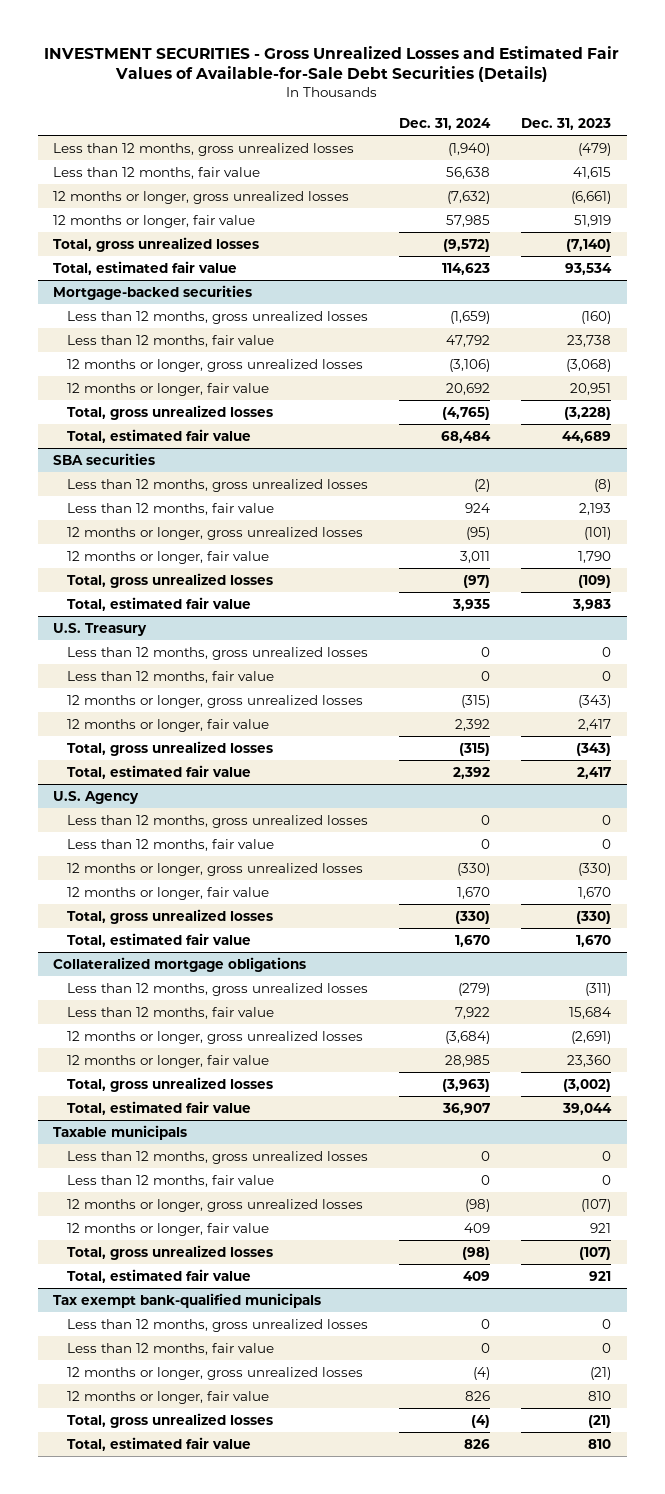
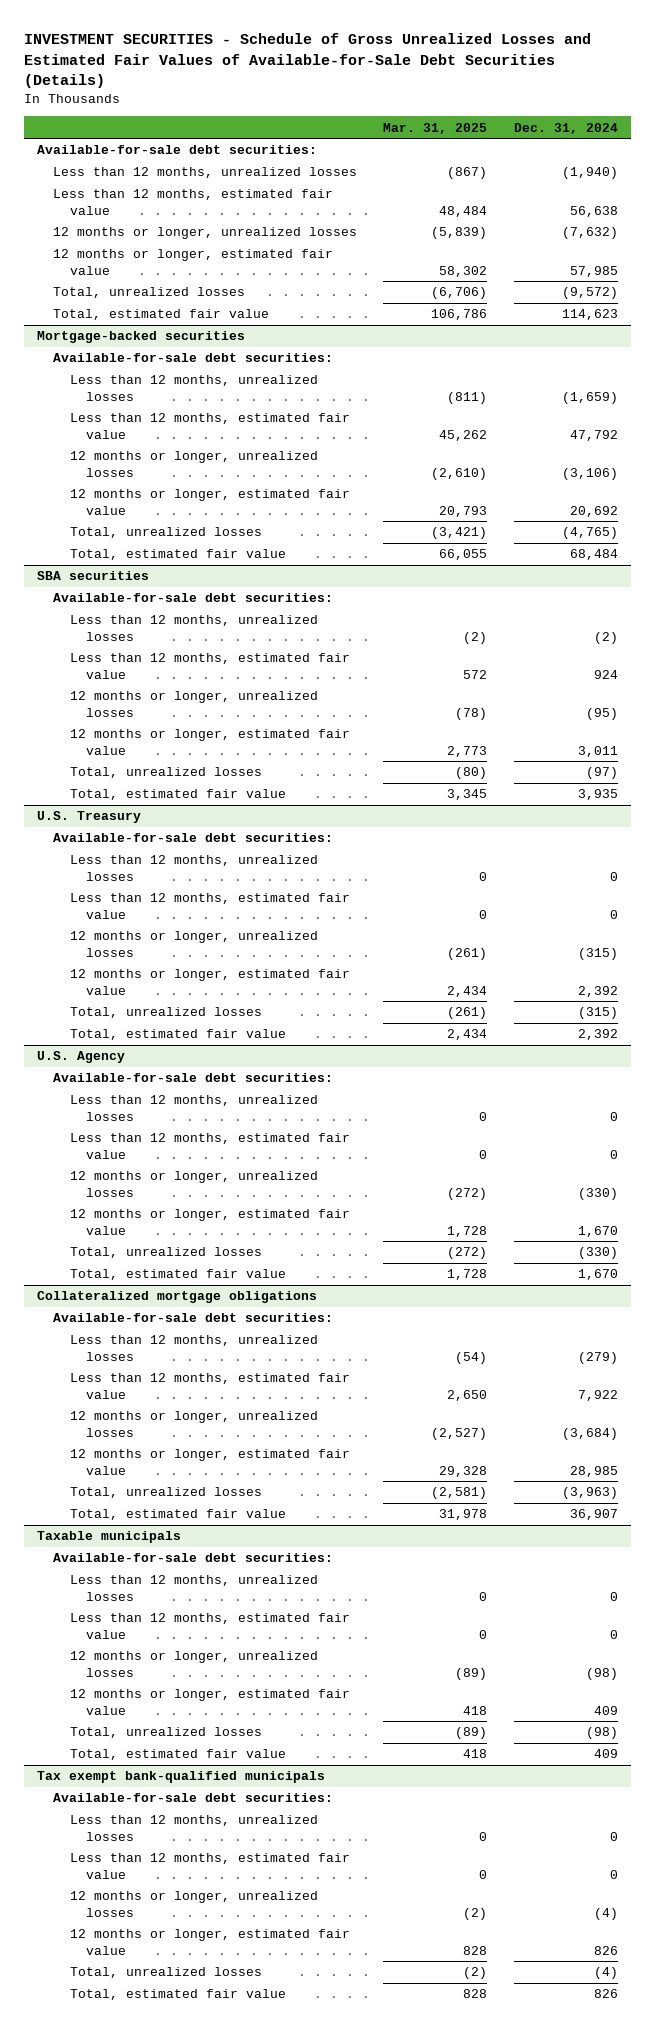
[44,45,620,83] INVESTMENT SECURITIES - Gross Unrealized Losses and Estimated Fair Values of Available-for-Sale Debt Securities (Details) -> [23,33,591,89] INVESTMENT SECURITIES - Schedule of Gross Unrealized Losses and Estimated Fair Values of Available-for-Sale Debt Securities (Details)
[521,117,612,130] Dec. 31, 2023 -> none
none -> [383,122,488,134] Mar. 31, 2025
none -> [36,145,317,155] Available-for-sale debt securities:
[53,142,355,156] Less than 12 months, gross unrealized losses -> [53,167,358,179] Less than 12 months, unrealized losses
[53,166,261,179] Less than 12 months, fair value -> [53,189,334,215] Less than 12 months, estimated fair value
[53,190,350,204] 12 months or longer, gross unrealized losses -> [53,227,358,240] 12 months or longer, unrealized losses
[53,214,256,228] 12 months or longer, fair value -> [53,249,334,275] 12 months or longer, estimated fair value
[53,236,260,252] Total, gross unrealized losses -> [53,287,246,299] Total, unrealized losses
none -> [53,353,334,363] Available-for-sale debt securities:
[66,310,368,324] Less than 12 months, gross unrealized losses -> [69,375,318,401] Less than 12 months, unrealized losses
[66,334,274,347] Less than 12 months, fair value -> [69,413,350,439] Less than 12 months, estimated fair value
[66,358,363,372] 12 months or longer, gross unrealized losses -> [69,451,318,477] 12 months or longer, unrealized losses
[66,382,269,396] 12 months or longer, fair value -> [69,489,350,515] 12 months or longer, estimated fair value
[66,404,273,420] Total, gross unrealized losses -> [69,527,262,539] Total, unrealized losses
none -> [53,593,334,603] Available-for-sale debt securities:
[66,478,368,492] Less than 12 months, gross unrealized losses -> [69,615,318,641] Less than 12 months, unrealized losses
[66,502,274,515] Less than 12 months, fair value -> [69,653,350,679] Less than 12 months, estimated fair value
[66,526,363,540] 12 months or longer, gross unrealized losses -> [69,691,318,717] 12 months or longer, unrealized losses
[66,550,269,564] 12 months or longer, fair value -> [69,729,350,755] 12 months or longer, estimated fair value
[66,572,273,588] Total, gross unrealized losses -> [69,767,262,779] Total, unrealized losses
none -> [53,833,334,843] Available-for-sale debt securities:
[66,646,368,660] Less than 12 months, gross unrealized losses -> [69,855,318,881] Less than 12 months, unrealized losses
[66,670,274,683] Less than 12 months, fair value -> [69,893,350,919] Less than 12 months, estimated fair value
[66,694,363,708] 12 months or longer, gross unrealized losses -> [69,931,318,957] 12 months or longer, unrealized losses
[66,718,269,732] 12 months or longer, fair value -> [69,969,350,995] 12 months or longer, estimated fair value
[66,740,273,756] Total, gross unrealized losses -> [69,1007,262,1019] Total, unrealized losses
none -> [53,1073,334,1083] Available-for-sale debt securities:
[66,814,368,828] Less than 12 months, gross unrealized losses -> [69,1095,318,1121] Less than 12 months, unrealized losses
[66,838,274,851] Less than 12 months, fair value -> [69,1133,350,1159] Less than 12 months, estimated fair value
[66,862,363,876] 12 months or longer, gross unrealized losses -> [69,1171,318,1197] 12 months or longer, unrealized losses
[66,886,269,900] 12 months or longer, fair value -> [69,1209,350,1235] 12 months or longer, estimated fair value
[66,908,273,924] Total, gross unrealized losses -> [69,1247,262,1259] Total, unrealized losses
none -> [53,1313,334,1323] Available-for-sale debt securities:
[66,982,368,996] Less than 12 months, gross unrealized losses -> [69,1335,318,1361] Less than 12 months, unrealized losses
[66,1006,274,1019] Less than 12 months, fair value -> [69,1373,350,1399] Less than 12 months, estimated fair value
[66,1030,363,1044] 12 months or longer, gross unrealized losses -> [69,1411,318,1437] 12 months or longer, unrealized losses
[66,1054,269,1068] 12 months or longer, fair value -> [69,1449,350,1475] 12 months or longer, estimated fair value
[66,1076,273,1092] Total, gross unrealized losses -> [69,1487,262,1499] Total, unrealized losses
none -> [53,1553,334,1563] Available-for-sale debt securities:
[66,1150,368,1164] Less than 12 months, gross unrealized losses -> [69,1575,318,1601] Less than 12 months, unrealized losses
[66,1174,274,1187] Less than 12 months, fair value -> [69,1613,350,1639] Less than 12 months, estimated fair value
[66,1198,363,1212] 12 months or longer, gross unrealized losses -> [69,1651,318,1677] 12 months or longer, unrealized losses
[66,1222,269,1236] 12 months or longer, fair value -> [69,1689,350,1715] 12 months or longer, estimated fair value
[66,1244,273,1260] Total, gross unrealized losses -> [69,1727,262,1739] Total, unrealized losses
none -> [53,1793,334,1803] Available-for-sale debt securities:
[66,1318,368,1332] Less than 12 months, gross unrealized losses -> [69,1815,318,1841] Less than 12 months, unrealized losses
[66,1342,274,1355] Less than 12 months, fair value -> [69,1853,350,1879] Less than 12 months, estimated fair value
[66,1366,363,1380] 12 months or longer, gross unrealized losses -> [69,1891,318,1917] 12 months or longer, unrealized losses
[66,1390,269,1404] 12 months or longer, fair value -> [69,1929,350,1955] 12 months or longer, estimated fair value
[66,1412,273,1428] Total, gross unrealized losses -> [69,1967,262,1979] Total, unrealized losses

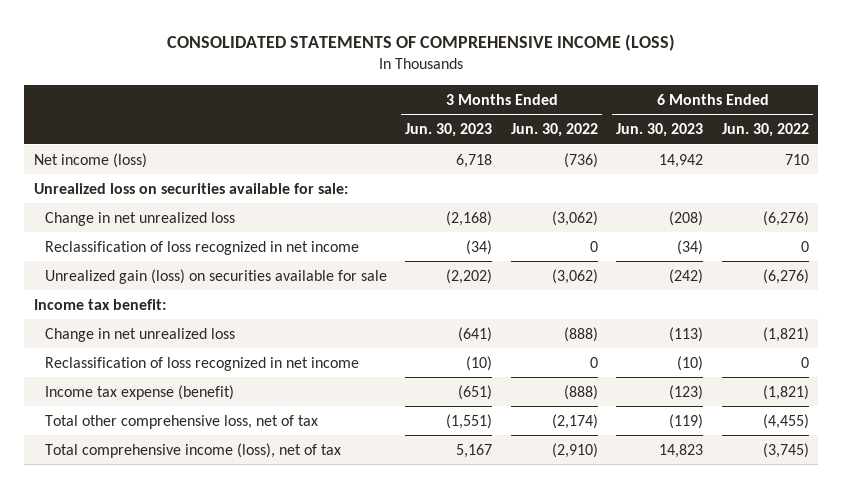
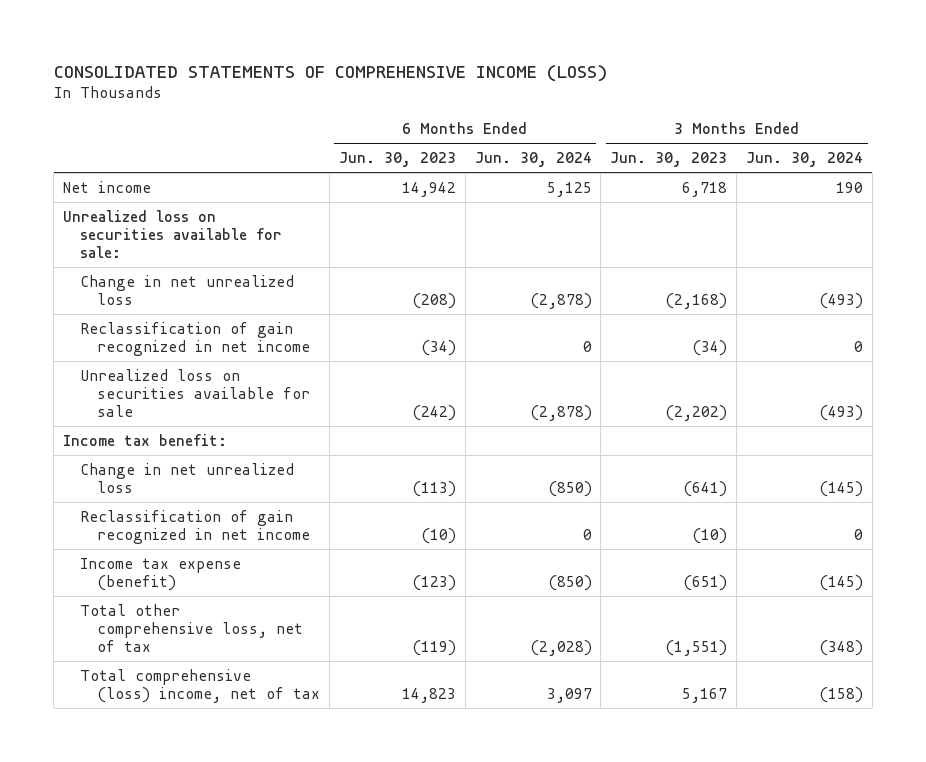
[510,122,598,137] Jun. 30, 2022 -> none
[721,122,809,137] Jun. 30, 2022 -> none
none -> [474,152,592,168] Jun. 30, 2024
none -> [746,152,864,168] Jun. 30, 2024
[33,152,147,168] Net income (loss) -> [62,180,151,193] Net income
[45,240,360,255] Reclassification of loss recognized in net income -> [80,321,311,356] Reclassification of gain recognized in net income
[45,268,388,284] Unrealized gain (loss) on securities available for sale -> [80,368,311,417] Unrealized loss on securities available for sale
[45,356,360,371] Reclassification of loss recognized in net income -> [80,509,311,544] Reclassification of gain recognized in net income
[45,442,342,458] Total comprehensive income (loss), net of tax -> [80,668,321,703] Total comprehensive (loss) income, net of tax

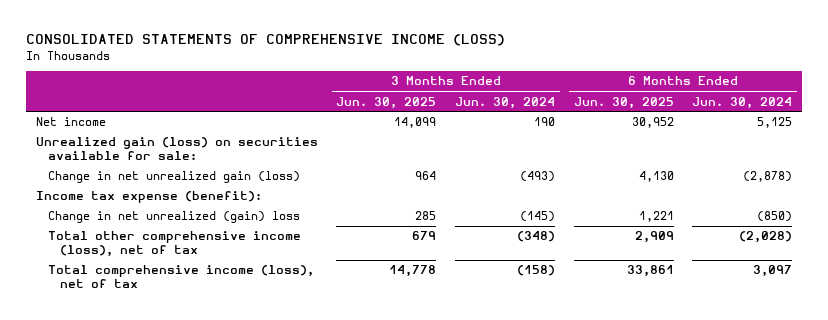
[338,152,456,168] Jun. 30, 2023 -> none
[610,152,728,168] Jun. 30, 2023 -> none
none -> [336,96,437,109] Jun. 30, 2025
none -> [573,96,674,109] Jun. 30, 2025
[80,274,295,305] Change in net unrealized loss -> none
[80,321,311,356] Reclassification of gain recognized in net income -> none
[80,462,295,493] Change in net unrealized loss -> none
[80,509,311,544] Reclassification of gain recognized in net income -> none
[62,209,283,258] Unrealized loss on securities available for sale: -> [35,137,318,161] Unrealized gain (loss) on securities available for sale:
[80,368,311,417] Unrealized loss on securities available for sale -> [47,171,300,184] Change in net unrealized gain (loss)
[62,433,227,446] Income tax benefit: -> [35,191,262,204] Income tax expense (benefit):
[80,557,242,591] Income tax expense (benefit) -> [47,211,300,224] Change in net unrealized (gain) loss
[80,603,304,652] Total other comprehensive loss, net of tax -> [47,231,301,258] Total other comprehensive income (loss), net of tax
[80,668,321,703] Total comprehensive (loss) income, net of tax -> [47,265,314,289] Total comprehensive income (loss), net of tax

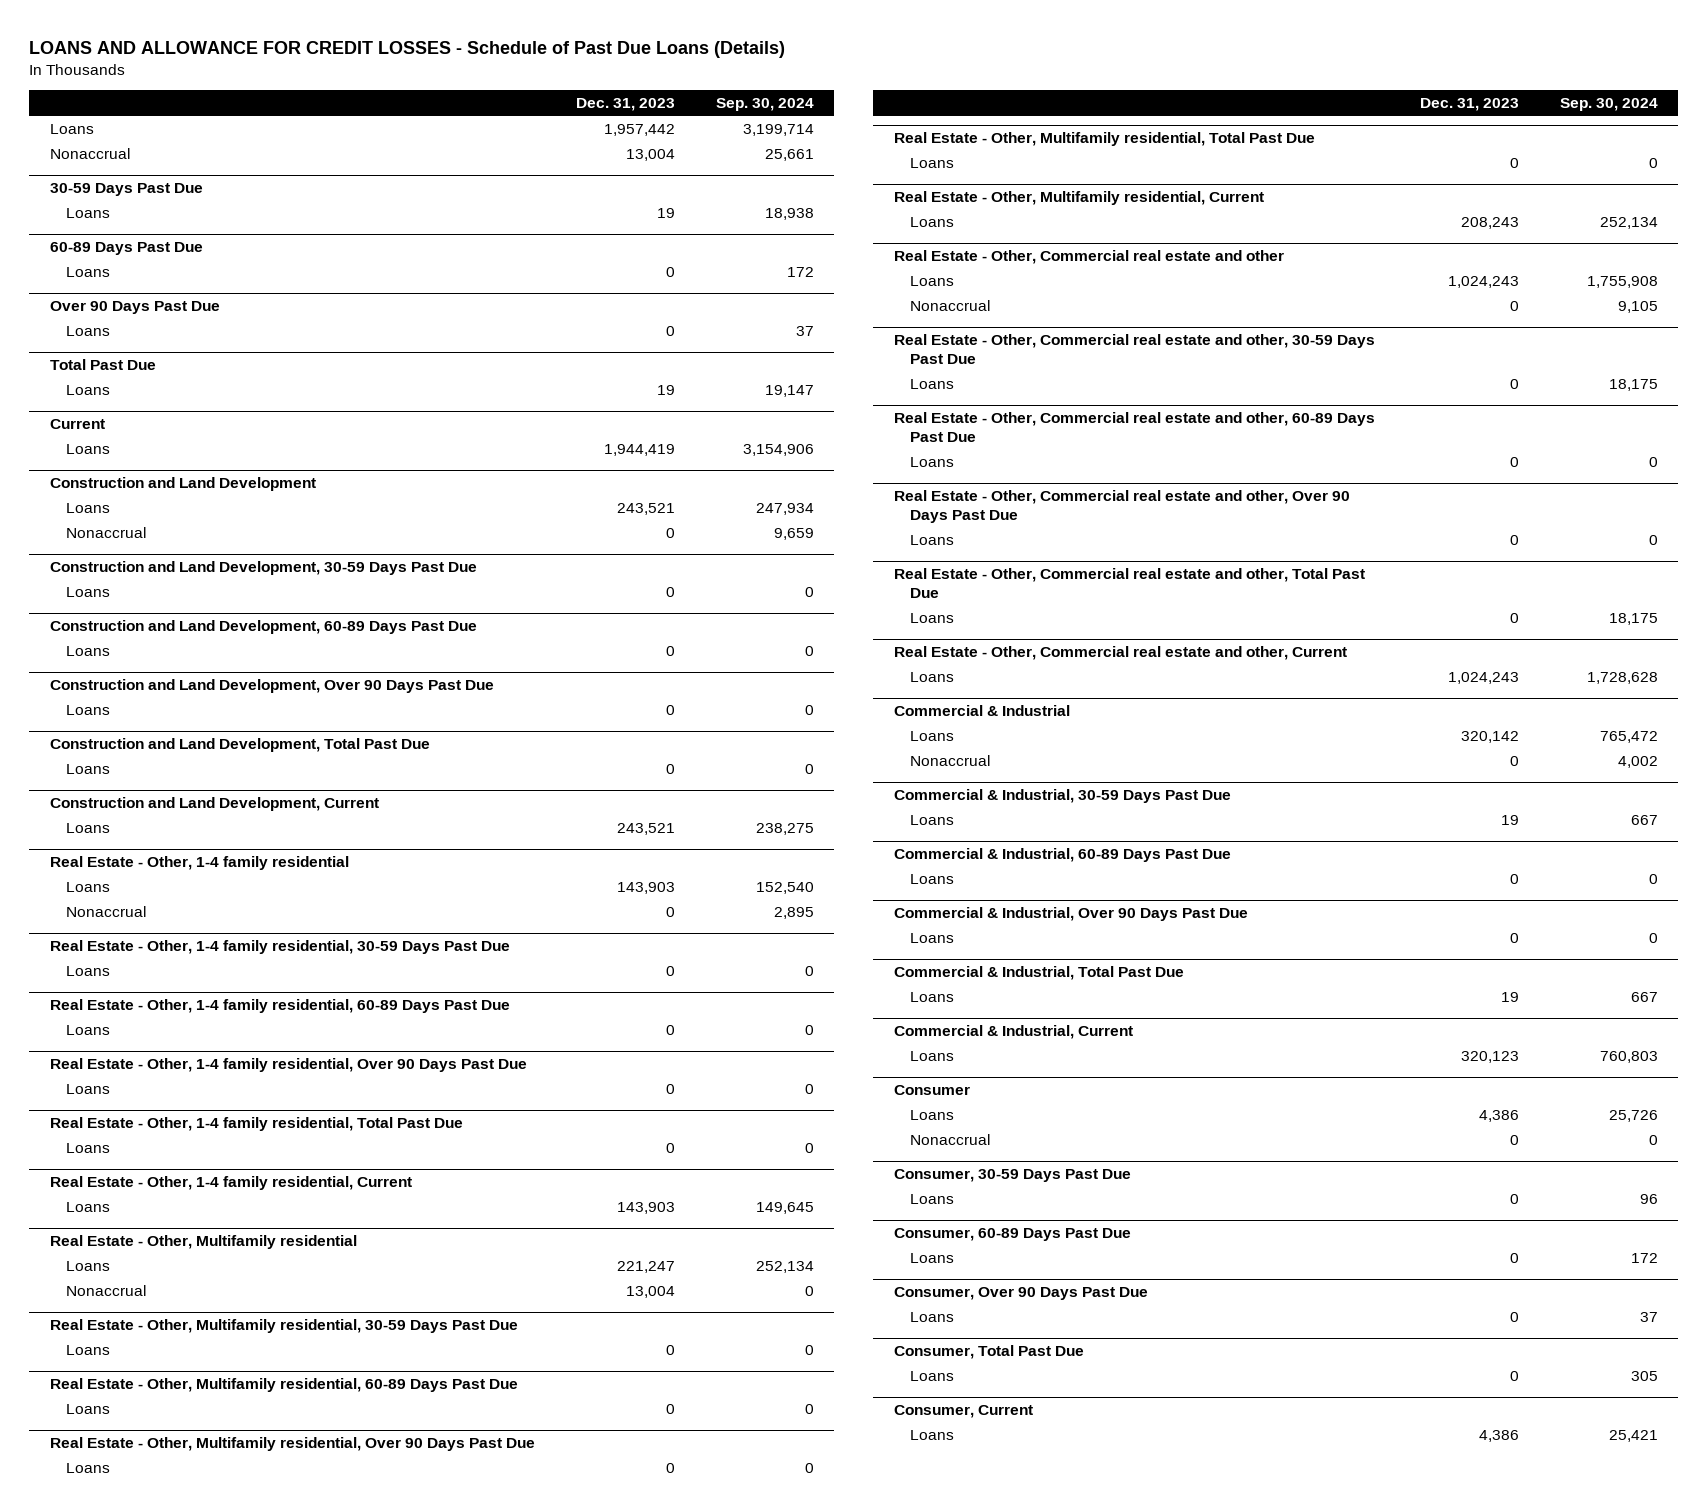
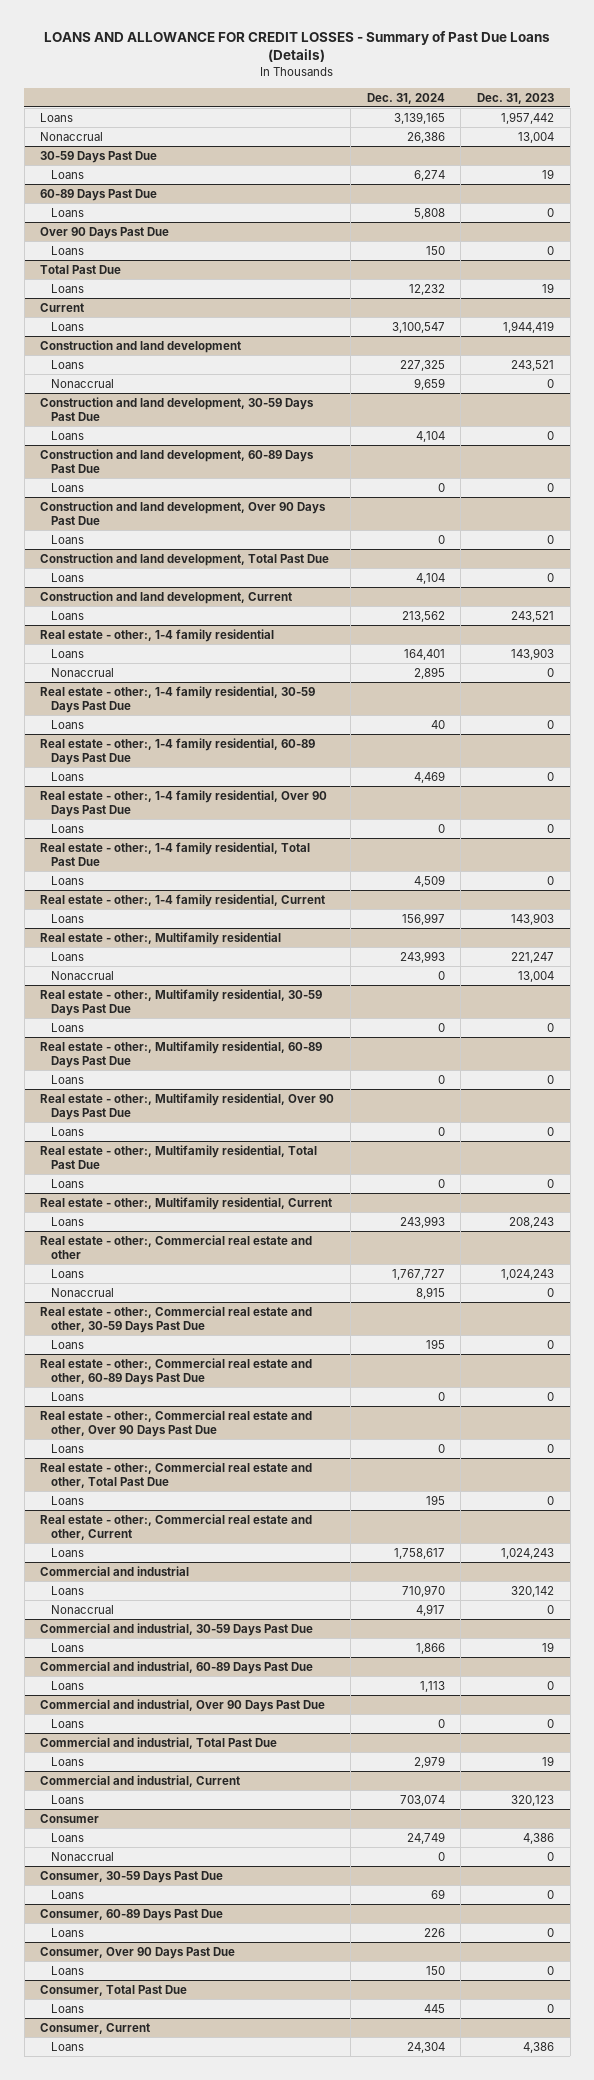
[29,40,786,58] LOANS AND ALLOWANCE FOR CREDIT LOSSES - Schedule of Past Due Loans (Details) -> [44,31,551,63] LOANS AND ALLOWANCE FOR CREDIT LOSSES - Summary of Past Due Loans (Details)
[715,98,814,112] Sep. 30, 2024 -> none
none -> [366,92,445,104] Dec. 31, 2024
[49,477,316,492] Construction and Land Development -> [40,339,242,353] Construction and land development
[49,561,477,576] Construction and Land Development, 30-59 Days Past Due -> [40,396,315,421] Construction and land development, 30-59 Days Past Due
[49,620,477,635] Construction and Land Development, 60-89 Days Past Due -> [40,448,315,473] Construction and land development, 60-89 Days Past Due
[49,679,494,694] Construction and Land Development, Over 90 Days Past Due -> [40,500,327,525] Construction and land development, Over 90 Days Past Due
[49,738,430,753] Construction and Land Development, Total Past Due -> [40,552,330,566] Construction and land development, Total Past Due
[49,797,379,812] Construction and Land Development, Current -> [40,590,293,604] Construction and land development, Current
[49,856,349,871] Real Estate - Other, 1-4 family residential -> [40,628,275,642] Real estate - other:, 1-4 family residential
[49,940,510,955] Real Estate - Other, 1-4 family residential, 30-59 Days Past Due -> [40,685,316,713] Real estate - other:, 1-4 family residential, 30-59 Days Past Due
[49,999,510,1014] Real Estate - Other, 1-4 family residential, 60-89 Days Past Due -> [40,737,316,765] Real estate - other:, 1-4 family residential, 60-89 Days Past Due
[49,1058,527,1073] Real Estate - Other, 1-4 family residential, Over 90 Days Past Due -> [40,789,328,817] Real estate - other:, 1-4 family residential, Over 90 Days Past Due
[49,1117,463,1132] Real Estate - Other, 1-4 family residential, Total Past Due -> [40,841,311,866] Real estate - other:, 1-4 family residential, Total Past Due
[49,1176,412,1191] Real Estate - Other, 1-4 family residential, Current -> [40,893,326,907] Real estate - other:, 1-4 family residential, Current
[49,1235,357,1250] Real Estate - Other, Multifamily residential -> [40,931,282,945] Real estate - other:, Multifamily residential
[49,1319,518,1334] Real Estate - Other, Multifamily residential, 30-59 Days Past Due -> [40,988,323,1016] Real estate - other:, Multifamily residential, 30-59 Days Past Due
[49,1378,518,1393] Real Estate - Other, Multifamily residential, 60-89 Days Past Due -> [40,1040,323,1068] Real estate - other:, Multifamily residential, 60-89 Days Past Due
[49,1437,535,1452] Real Estate - Other, Multifamily residential, Over 90 Days Past Due -> [40,1092,335,1120] Real estate - other:, Multifamily residential, Over 90 Days Past Due
[893,132,1315,147] Real Estate - Other, Multifamily residential, Total Past Due -> [40,1144,318,1169] Real estate - other:, Multifamily residential, Total Past Due
[893,191,1264,206] Real Estate - Other, Multifamily residential, Current -> [40,1196,333,1210] Real estate - other:, Multifamily residential, Current
[893,250,1284,265] Real Estate - Other, Commercial real estate and other -> [40,1234,313,1259] Real estate - other:, Commercial real estate and other
[893,334,1375,364] Real Estate - Other, Commercial real estate and other, 30-59 Days Past Due -> [40,1305,313,1333] Real estate - other:, Commercial real estate and other, 30-59 Days Past Due
[893,412,1375,442] Real Estate - Other, Commercial real estate and other, 60-89 Days Past Due -> [40,1357,313,1385] Real estate - other:, Commercial real estate and other, 60-89 Days Past Due
[893,490,1350,523] Real Estate - Other, Commercial real estate and other, Over 90 Days Past Due -> [40,1409,313,1437] Real estate - other:, Commercial real estate and other, Over 90 Days Past Due
[893,568,1365,598] Real Estate - Other, Commercial real estate and other, Total Past Due -> [40,1461,313,1488] Real estate - other:, Commercial real estate and other, Total Past Due
[893,646,1347,661] Real Estate - Other, Commercial real estate and other, Current -> [40,1513,313,1540] Real estate - other:, Commercial real estate and other, Current
[893,705,1070,717] Commercial & Industrial -> [40,1565,190,1576] Commercial and industrial
[893,789,1231,804] Commercial & Industrial, 30-59 Days Past Due -> [40,1622,314,1636] Commercial and industrial, 30-59 Days Past Due
[893,848,1231,863] Commercial & Industrial, 60-89 Days Past Due -> [40,1660,314,1674] Commercial and industrial, 60-89 Days Past Due
[893,907,1248,922] Commercial & Industrial, Over 90 Days Past Due -> [40,1698,326,1712] Commercial and industrial, Over 90 Days Past Due
[893,966,1184,981] Commercial & Industrial, Total Past Due -> [40,1736,278,1749] Commercial and industrial, Total Past Due
[893,1025,1133,1040] Commercial & Industrial, Current -> [40,1774,241,1787] Commercial and industrial, Current

